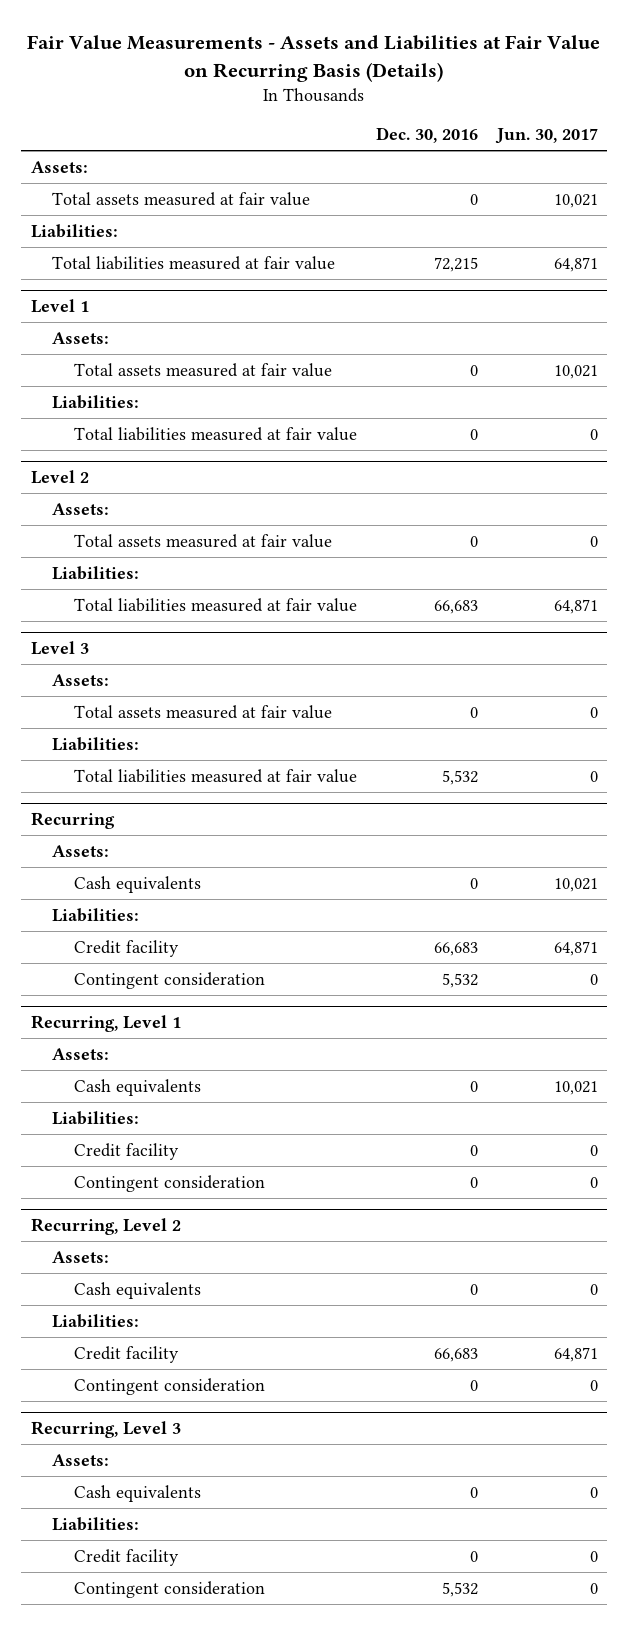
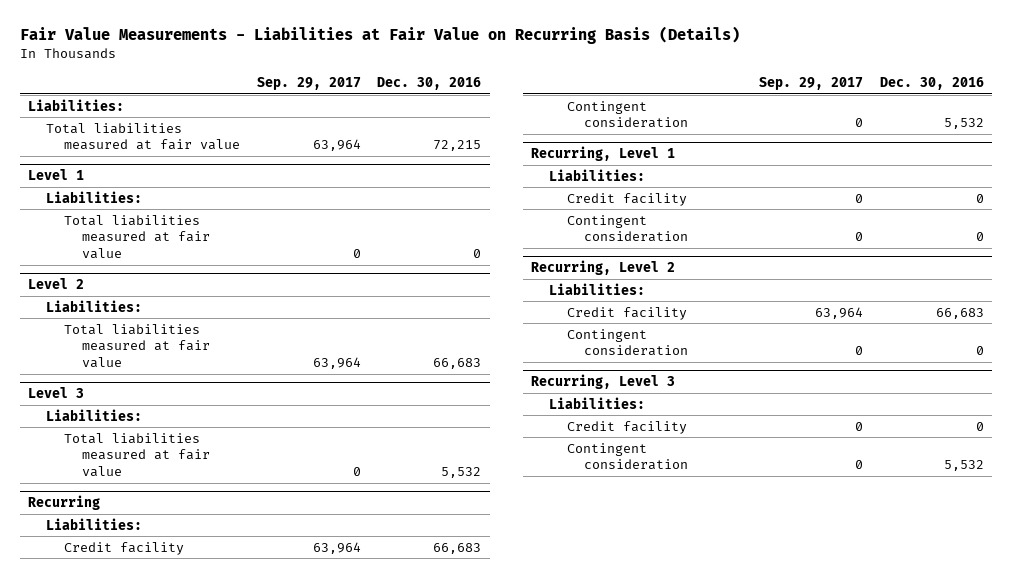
[27,34,601,82] Fair Value Measurements - Assets and Liabilities at Fair Value on Recurring Basis (Details) -> [19,26,740,45] Fair Value Measurements - Liabilities at Fair Value on Recurring Basis (Details)
[494,128,598,145] Jun. 30, 2017 -> none
none -> [256,77,361,91] Sep. 29, 2017
[30,160,88,173] Assets: -> none
[52,191,311,206] Total assets measured at fair value -> none
[52,331,110,344] Assets: -> none
[74,362,333,377] Total assets measured at fair value -> none
[52,502,110,515] Assets: -> none
[74,533,333,548] Total assets measured at fair value -> none
[52,673,110,686] Assets: -> none
[74,704,333,719] Total assets measured at fair value -> none
[52,844,110,857] Assets: -> none
[74,875,202,893] Cash equivalents -> none
[52,1047,110,1060] Assets: -> none
[74,1078,202,1096] Cash equivalents -> none
[52,1250,110,1263] Assets: -> none
[74,1281,202,1299] Cash equivalents -> none
[52,1453,110,1466] Assets: -> none
[74,1484,202,1502] Cash equivalents -> none

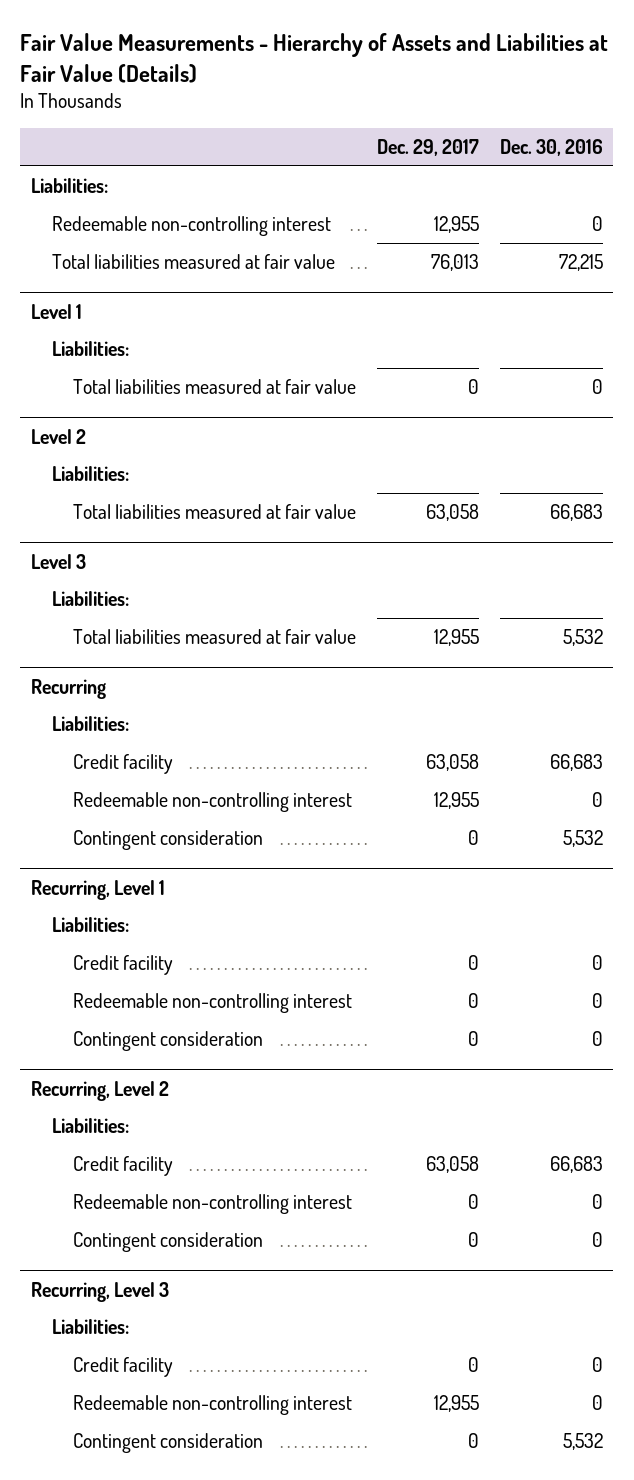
[19,26,740,45] Fair Value Measurements - Liabilities at Fair Value on Recurring Basis (Details) -> [20,33,609,83] Fair Value Measurements - Hierarchy of Assets and Liabilities at Fair Value (Details)
[256,77,361,91] Sep. 29, 2017 -> none
none -> [377,138,480,156] Dec. 29, 2017
none -> [52,215,332,236] Redeemable non-controlling interest
none -> [73,791,353,812] Redeemable non-controlling interest
none -> [73,992,353,1013] Redeemable non-controlling interest
none -> [73,1193,353,1214] Redeemable non-controlling interest
none -> [73,1394,353,1415] Redeemable non-controlling interest

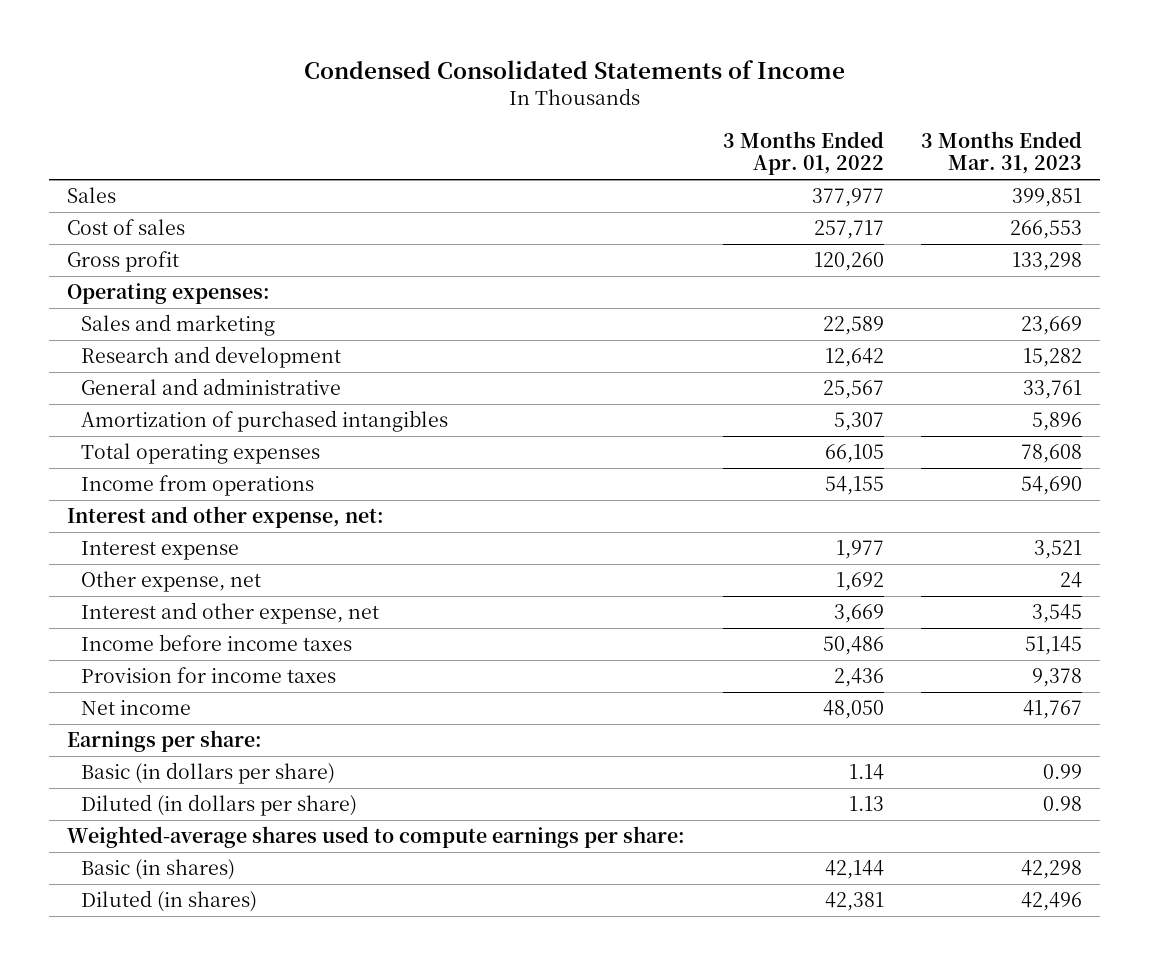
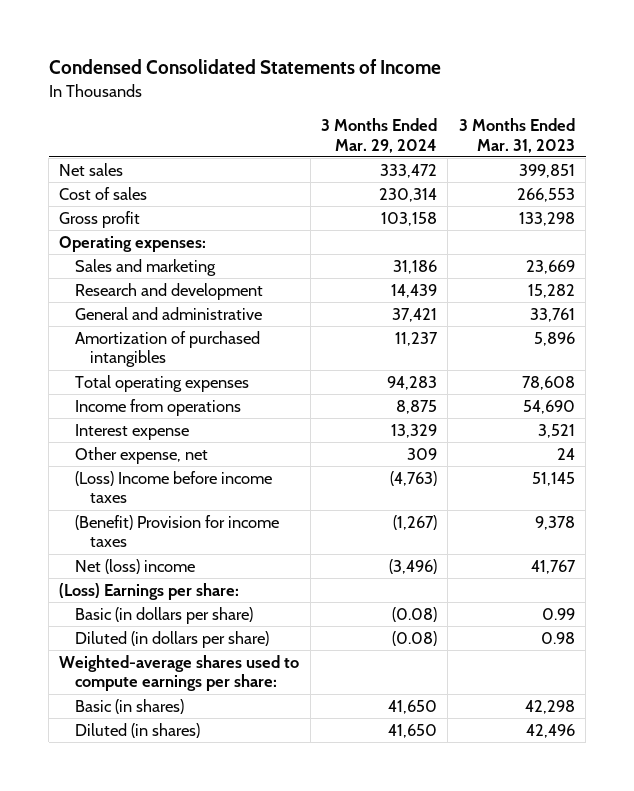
[722,130,884,176] 3 Months Ended Apr. 01, 2022 -> none
none -> [321,118,438,153] 3 Months Ended Mar. 29, 2024
[67,187,117,204] Sales -> [59,162,124,176] Net sales
[67,506,385,529] Interest and other expense, net: -> none
[81,602,380,625] Interest and other expense, net -> none
[81,634,353,652] Income before income taxes -> [74,470,272,504] (Loss) Income before income taxes
[81,667,337,684] Provision for income taxes -> [74,514,279,548] (Benefit) Provision for income taxes
[81,700,192,716] Net income -> [74,558,195,574] Net (loss) income
[67,730,263,753] Earnings per share: -> [59,582,240,600] (Loss) Earnings per share:

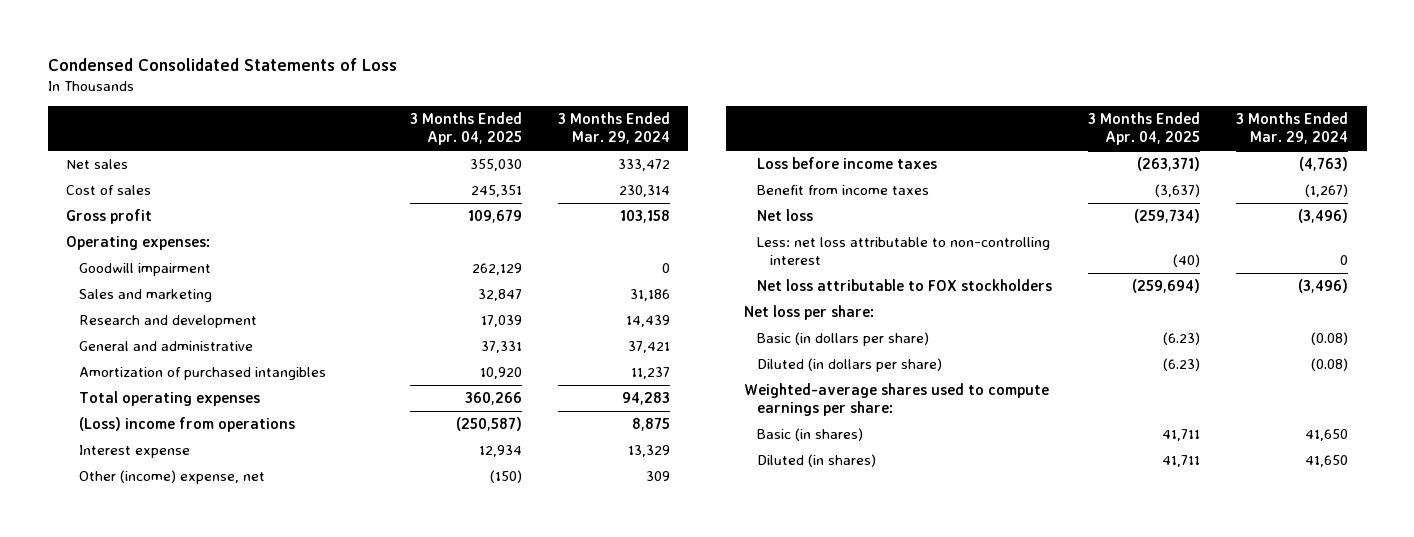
[48,59,441,75] Condensed Consolidated Statements of Income -> [47,58,397,72] Condensed Consolidated Statements of Loss
[458,118,575,153] 3 Months Ended Mar. 31, 2023 -> none
none -> [410,112,523,145] 3 Months Ended Apr. 04, 2025
none -> [78,263,211,277] Goodwill impairment
[74,398,241,416] Income from operations -> [78,417,295,433] (Loss) income from operations
[74,446,208,464] Other expense, net -> [78,470,265,485] Other (income) expense, net
[74,470,272,504] (Loss) Income before income taxes -> [757,157,938,170] Loss before income taxes
[74,514,279,548] (Benefit) Provision for income taxes -> [757,185,930,196] Benefit from income taxes
[74,558,195,574] Net (loss) income -> [757,209,814,222] Net loss
none -> [757,237,1051,265] Less: net loss attributable to non-controlling interest
none -> [757,279,1053,292] Net loss attributable to FOX stockholders
[59,582,240,600] (Loss) Earnings per share: -> [743,305,874,321] Net loss per share:

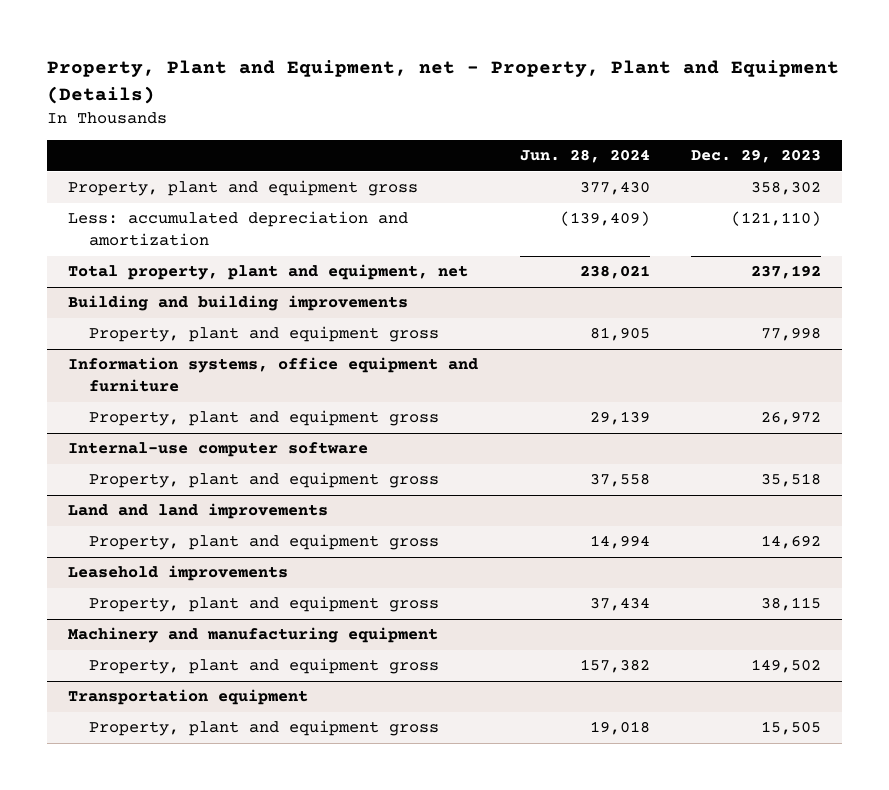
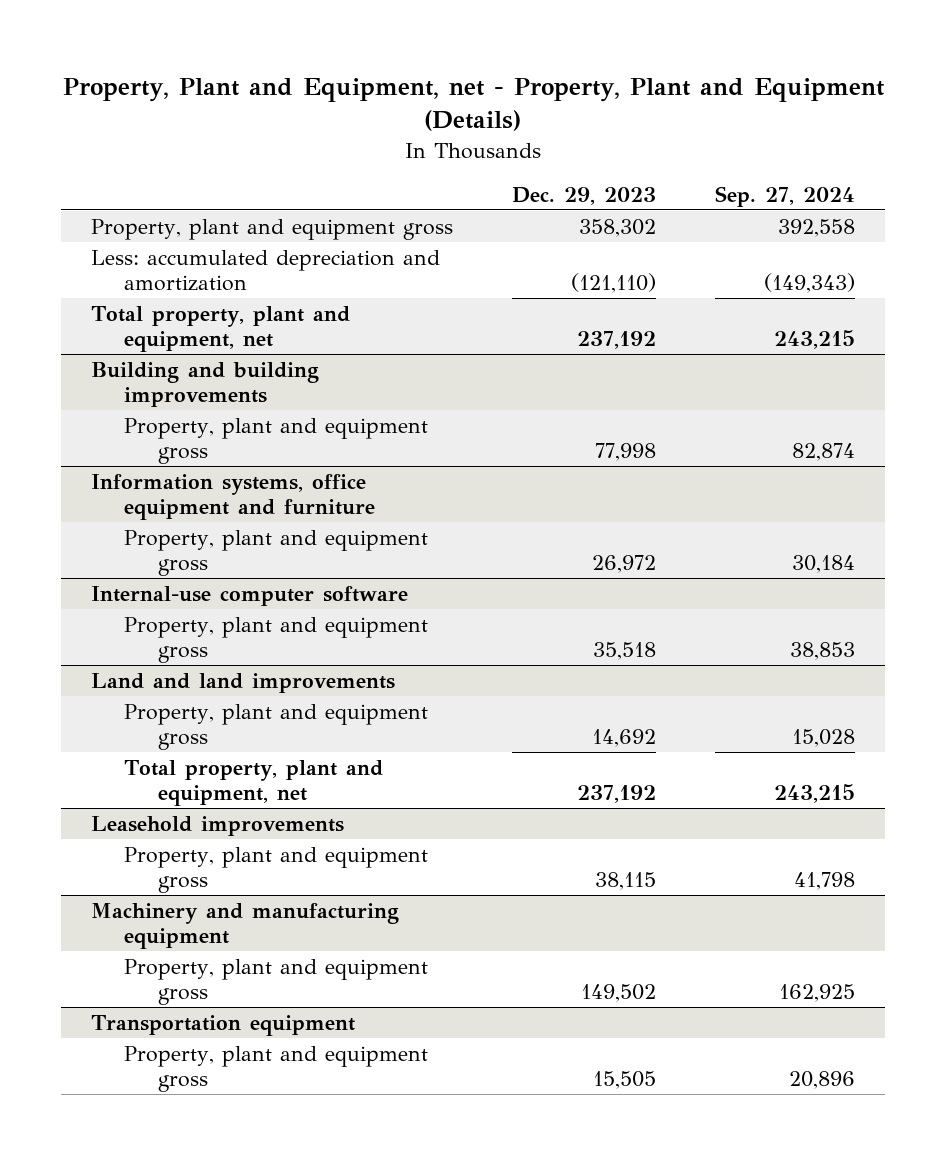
[519,149,650,164] Jun. 28, 2024 -> none
none -> [715,186,856,208] Sep. 27, 2024
none -> [124,759,384,807] Total property, plant and equipment, net

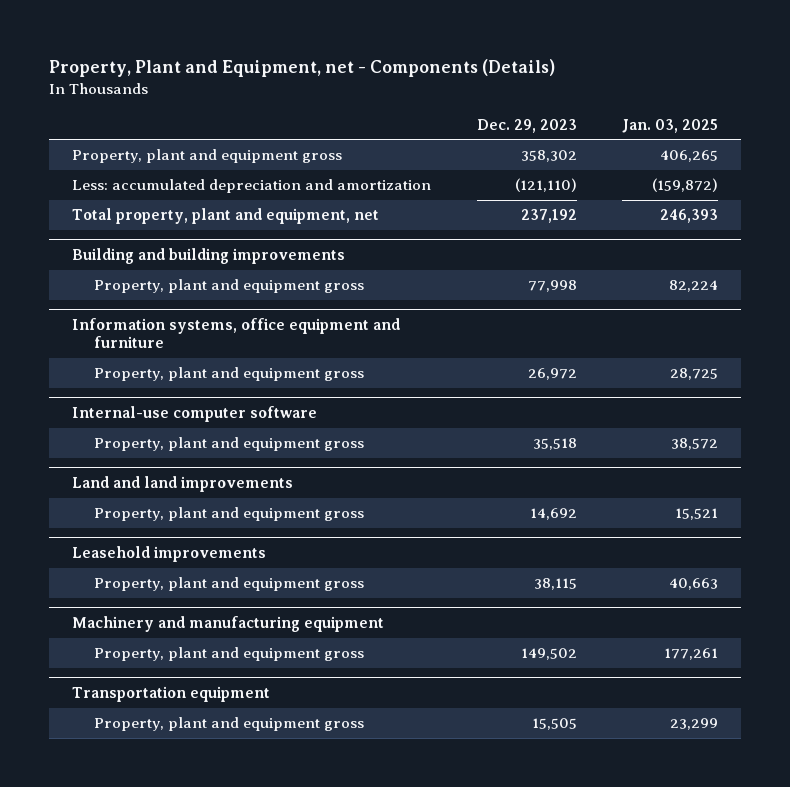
[62,77,885,132] Property, Plant and Equipment, net - Property, Plant and Equipment (Details) -> [49,58,556,77] Property, Plant and Equipment, net - Components (Details)
[715,186,856,208] Sep. 27, 2024 -> none
none -> [622,118,719,133] Jan. 03, 2025
[124,759,384,807] Total property, plant and equipment, net -> none

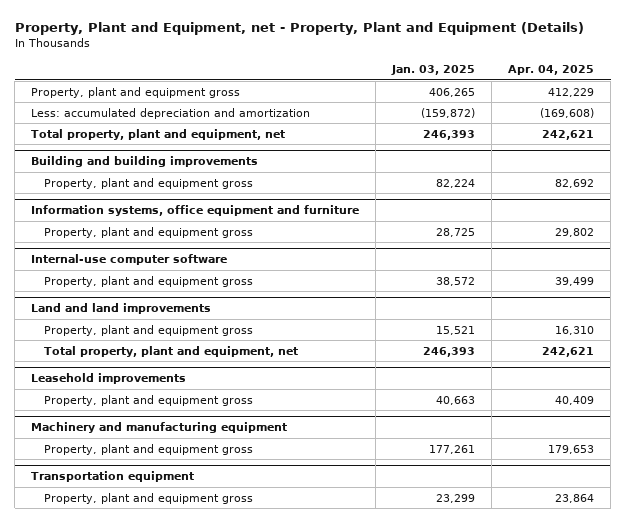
[49,58,556,77] Property, Plant and Equipment, net - Components (Details) -> [14,22,584,36] Property, Plant and Equipment, net - Property, Plant and Equipment (Details)
[476,118,577,133] Dec. 29, 2023 -> none
none -> [508,65,595,76] Apr. 04, 2025
none -> [44,345,299,357] Total property, plant and equipment, net

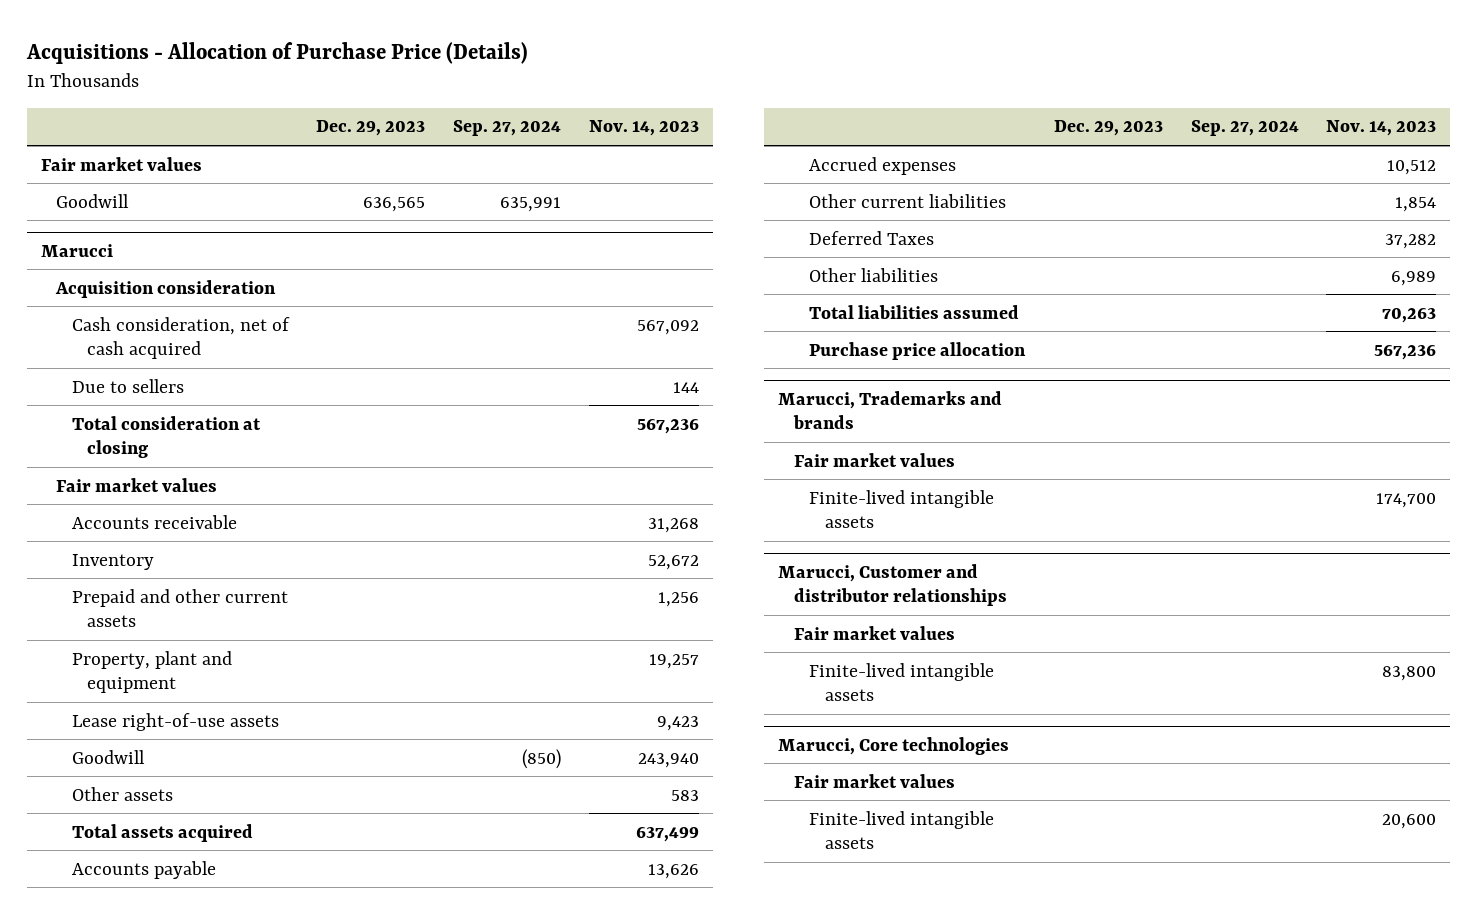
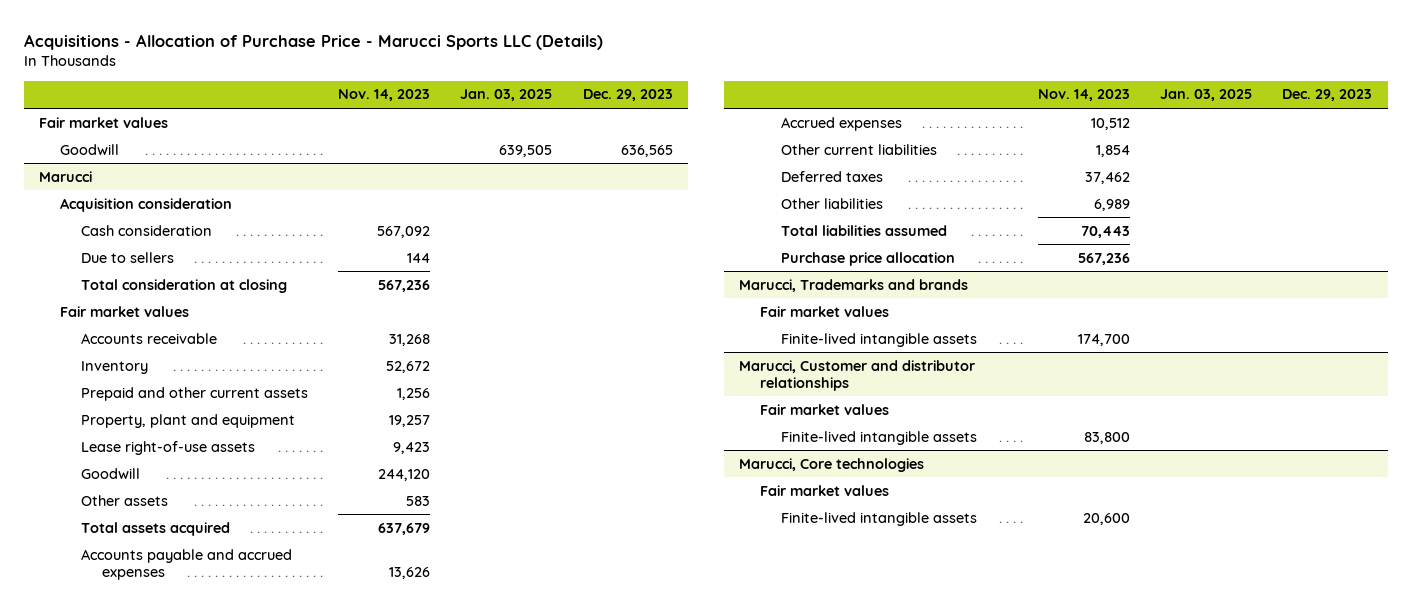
[25,42,528,65] Acquisitions - Allocation of Purchase Price (Details) -> [24,33,604,50] Acquisitions - Allocation of Purchase Price - Marucci Sports LLC (Details)
[453,120,562,137] Sep. 27, 2024 -> none
none -> [460,89,553,102] Jan. 03, 2025
[71,316,290,359] Cash consideration, net of cash acquired -> [80,224,212,236] Cash consideration
[637,752,699,768] 243,940 -> [378,468,431,481] 244,120
[635,826,699,842] 637,499 -> [378,522,431,535] 637,679
[71,860,216,879] Accounts payable -> [80,548,292,580] Accounts payable and accrued expenses
[809,230,935,245] Deferred Taxes -> [780,170,883,182] Deferred taxes
[1385,233,1437,249] 37,282 -> [1084,171,1130,184] 37,462
[1382,307,1437,323] 70,263 -> [1080,225,1130,238] 70,443

